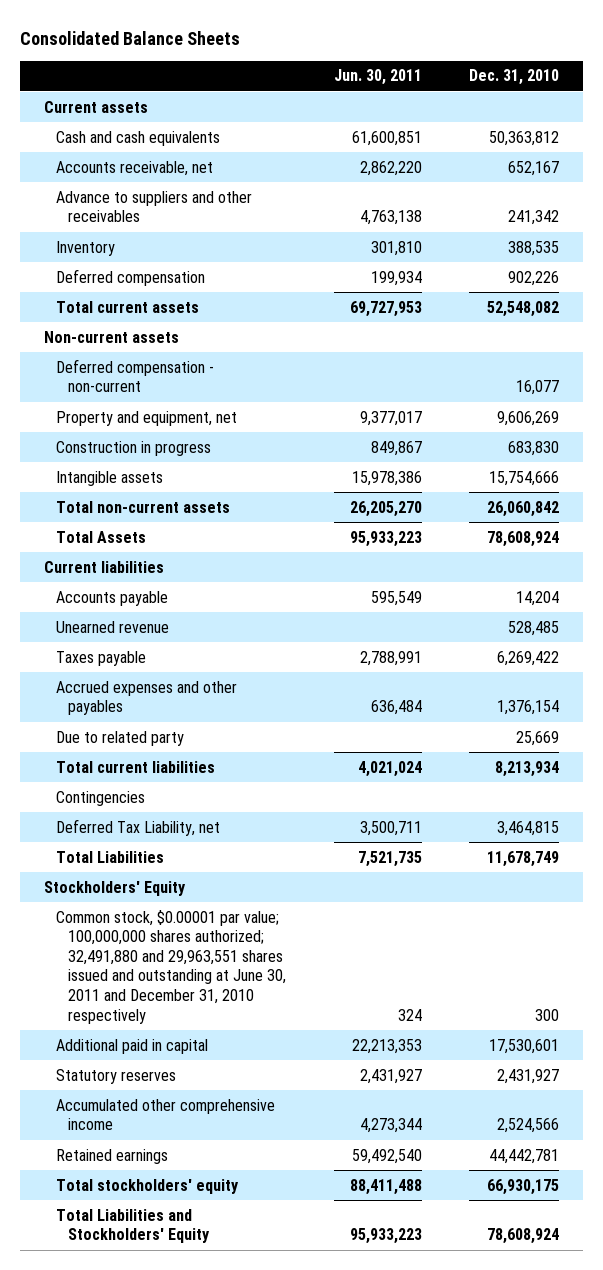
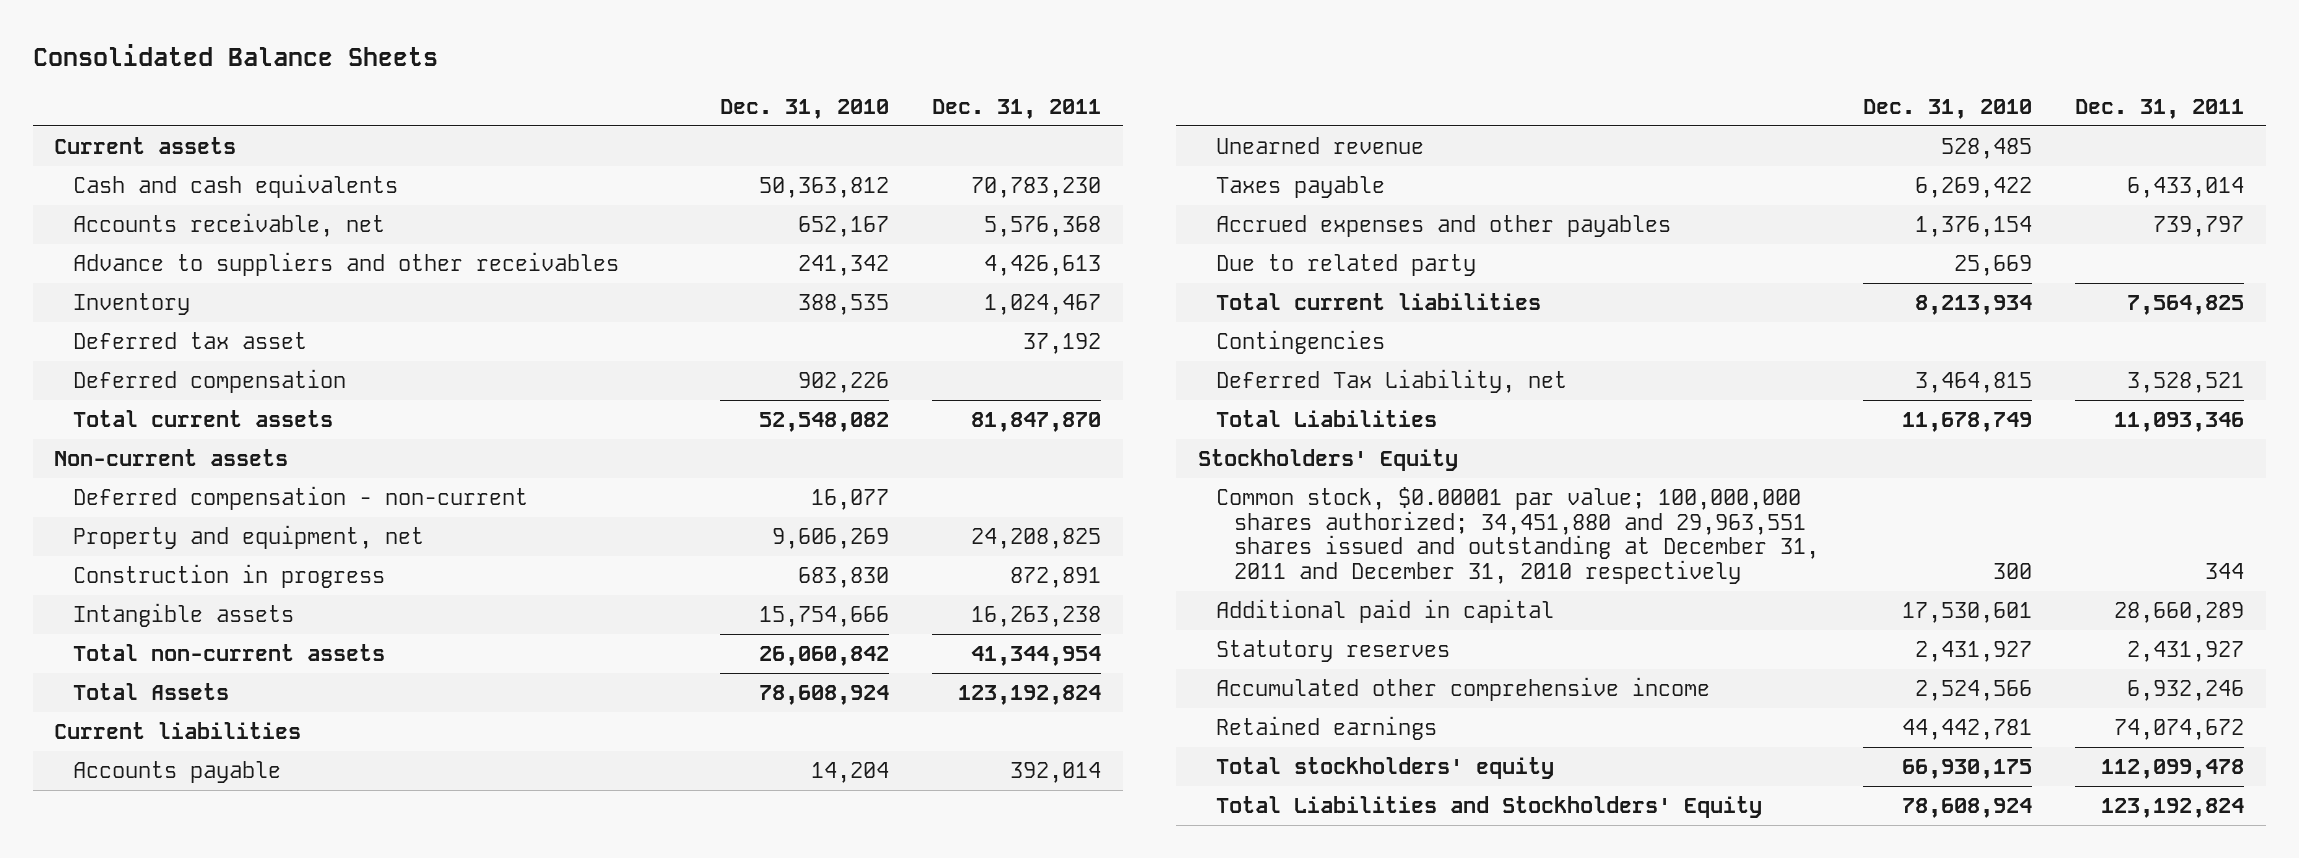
[333,69,422,86] Jun. 30, 2011 -> none
none -> [931,98,1101,119] Dec. 31, 2011
none -> [72,331,307,349] Deferred tax asset
[56,909,287,1024] Common stock, $0.00001 par value; 100,000,000 shares authorized; 32,491,880 and 29,963,551 shares issued and outstanding at June 30, 2011 and December 31, 2010 respectively -> [1216,486,1820,585] Common stock, $0.00001 par value; 100,000,000 shares authorized; 34,451,880 and 29,963,551 shares issued and outstanding at December 31, 2011 and December 31, 2010 respectively

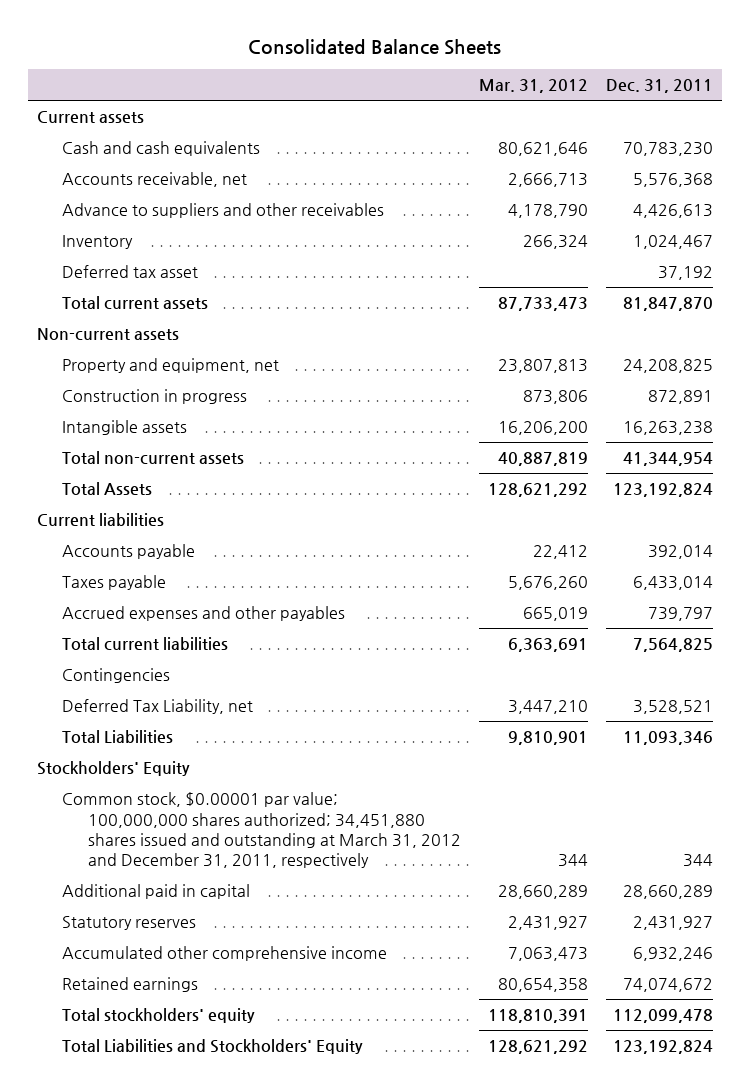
[719,98,889,119] Dec. 31, 2010 -> none
none -> [478,79,588,94] Mar. 31, 2012
[72,368,346,393] Deferred compensation -> none
[72,485,528,510] Deferred compensation - non-current -> none
[1216,136,1425,154] Unearned revenue -> none
[1216,253,1477,276] Due to related party -> none
[1216,486,1820,585] Common stock, $0.00001 par value; 100,000,000 shares authorized; 34,451,880 and 29,963,551 shares issued and outstanding at December 31, 2011 and December 31, 2010 respectively -> [62,792,461,868] Common stock, $0.00001 par value; 100,000,000 shares authorized; 34,451,880 shares issued and outstanding at March 31, 2012 and December 31, 2011, respectively

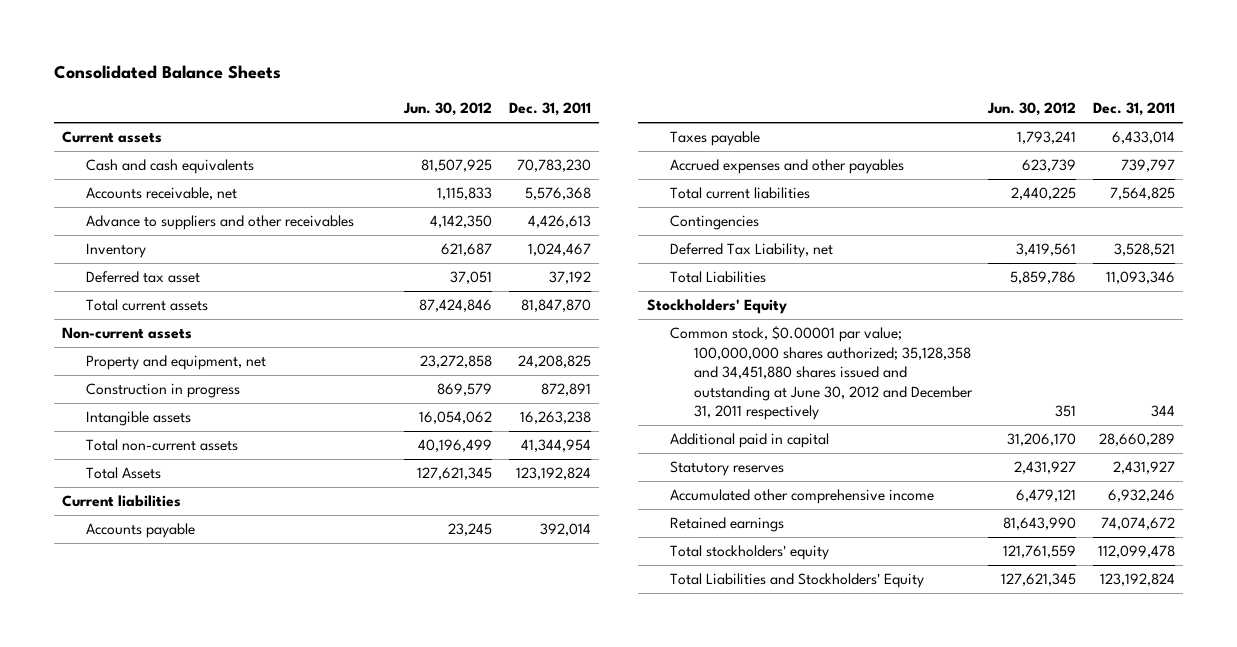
[478,79,588,94] Mar. 31, 2012 -> none
none -> [403,102,493,117] Jun. 30, 2012
[62,792,461,868] Common stock, $0.00001 par value; 100,000,000 shares authorized; 34,451,880 shares issued and outstanding at March 31, 2012 and December 31, 2011, respectively -> [670,326,973,421] Common stock, $0.00001 par value; 100,000,000 shares authorized; 35,128,358 and 34,451,880 shares issued and outstanding at June 30, 2012 and December 31, 2011 respectively

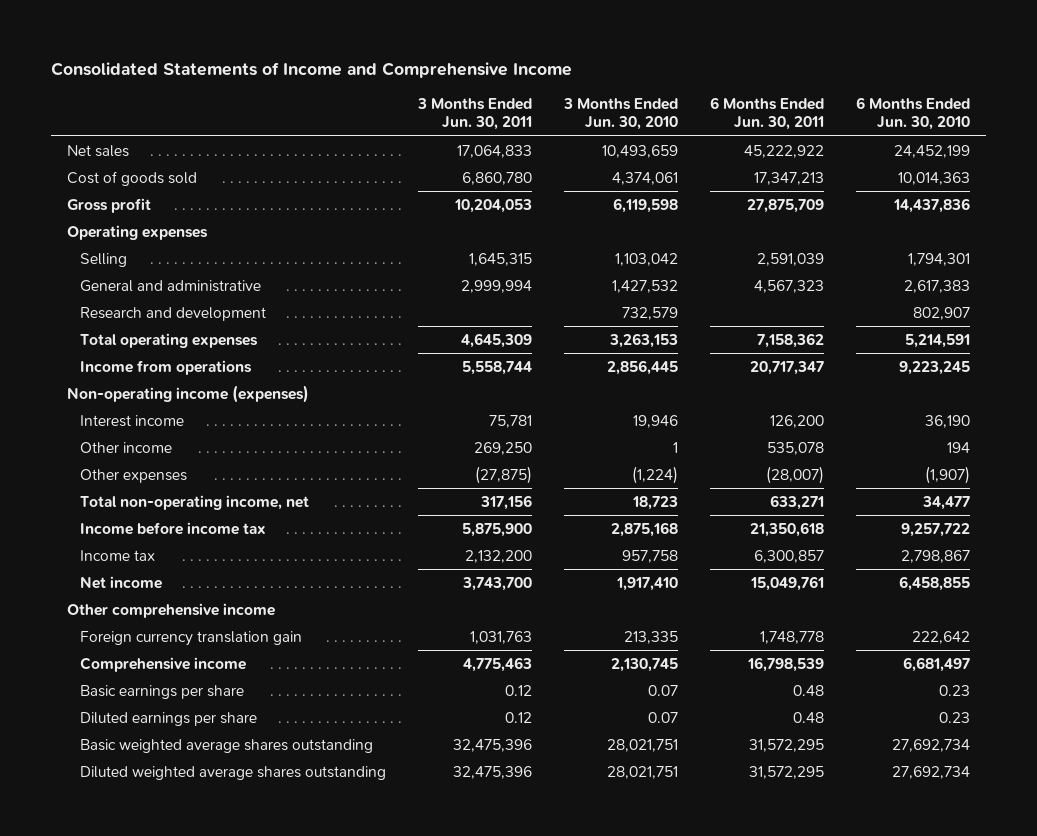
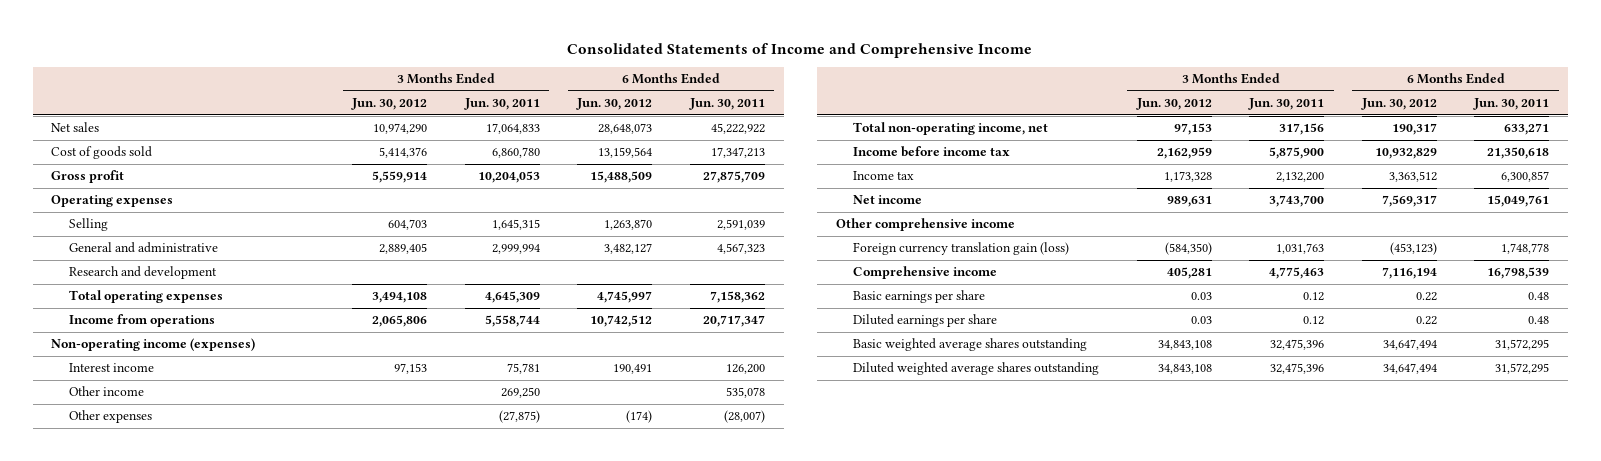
[562,97,678,131] 3 Months Ended Jun. 30, 2010 -> none
[856,96,971,131] 6 Months Ended Jun. 30, 2010 -> none
none -> [351,98,428,111] Jun. 30, 2012
none -> [576,98,653,111] Jun. 30, 2012
[79,630,302,646] Foreign currency translation gain -> [853,242,1070,256] Foreign currency translation gain (loss)

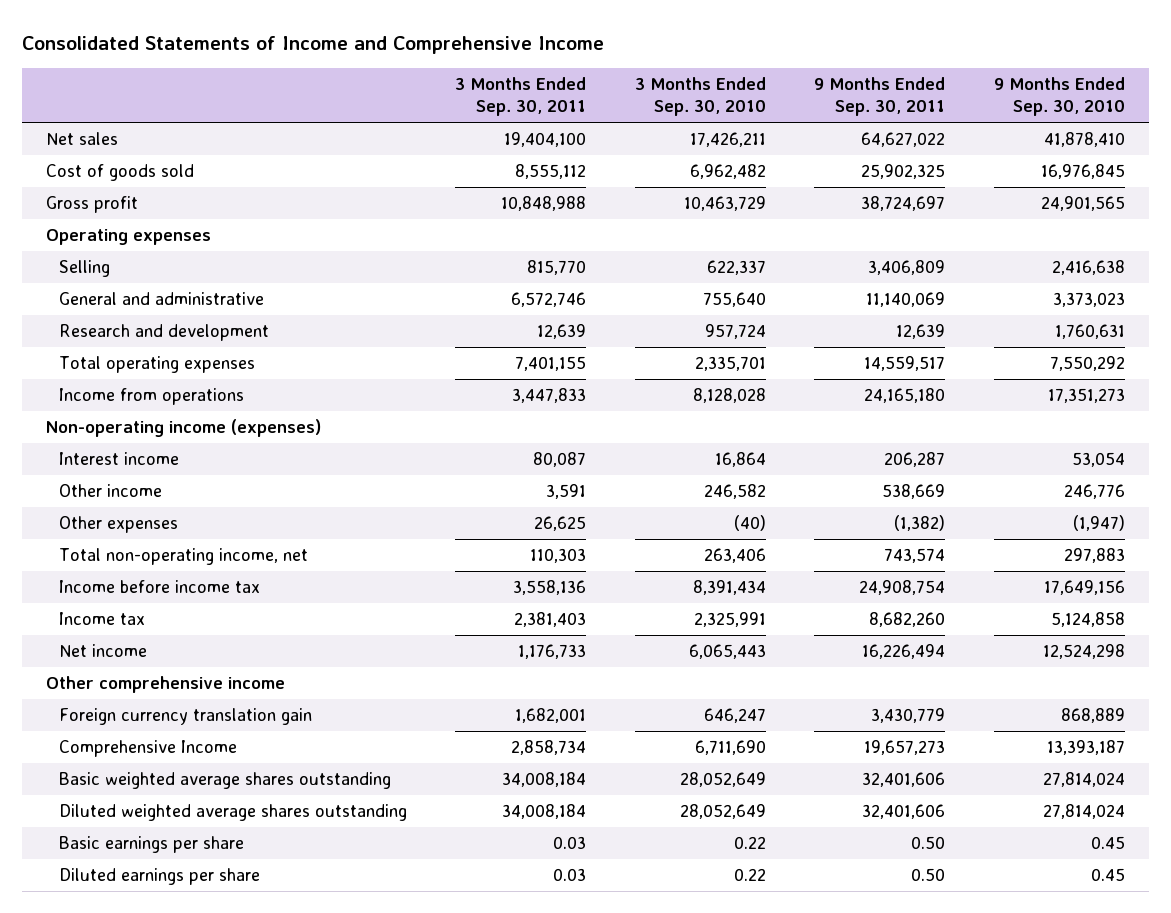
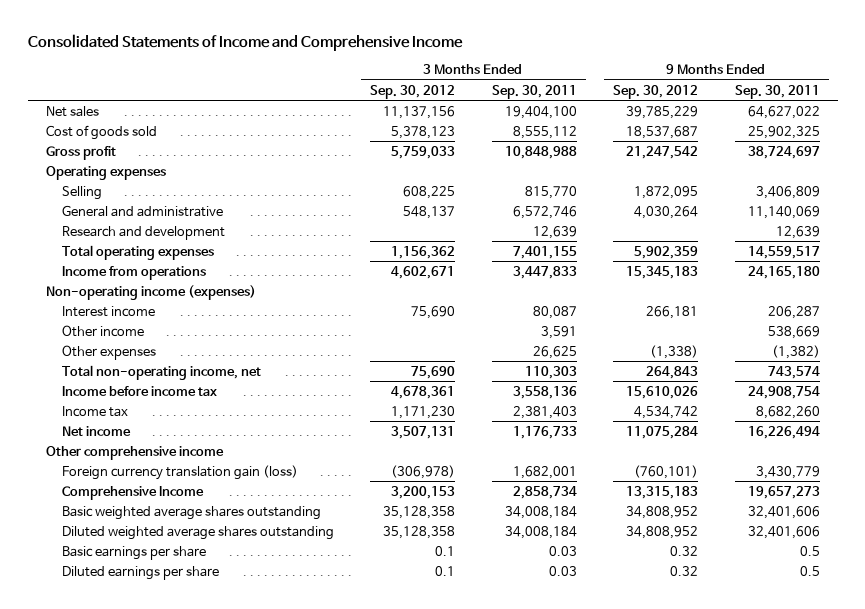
[634,76,766,117] 3 Months Ended Sep. 30, 2010 -> none
[993,76,1125,117] 9 Months Ended Sep. 30, 2010 -> none
none -> [370,84,456,99] Sep. 30, 2012
none -> [613,84,699,99] Sep. 30, 2012
[58,708,312,726] Foreign currency translation gain -> [61,464,298,480] Foreign currency translation gain (loss)
[911,836,946,850] 0.50 -> [799,545,820,556] 0.5
[911,868,946,882] 0.50 -> [799,565,820,576] 0.5

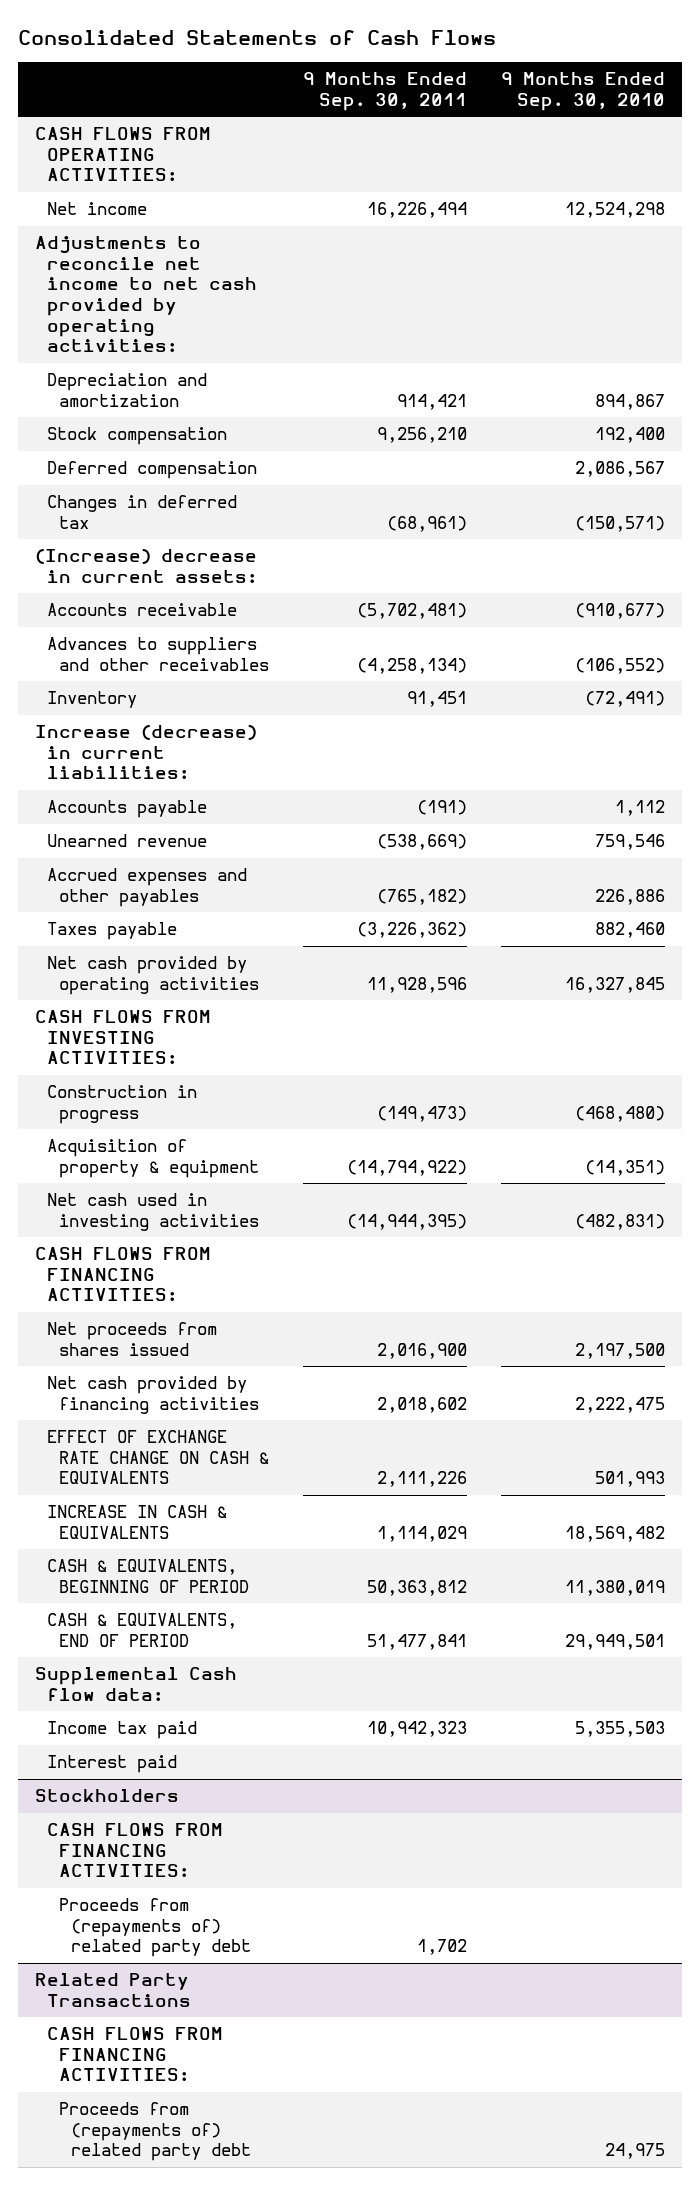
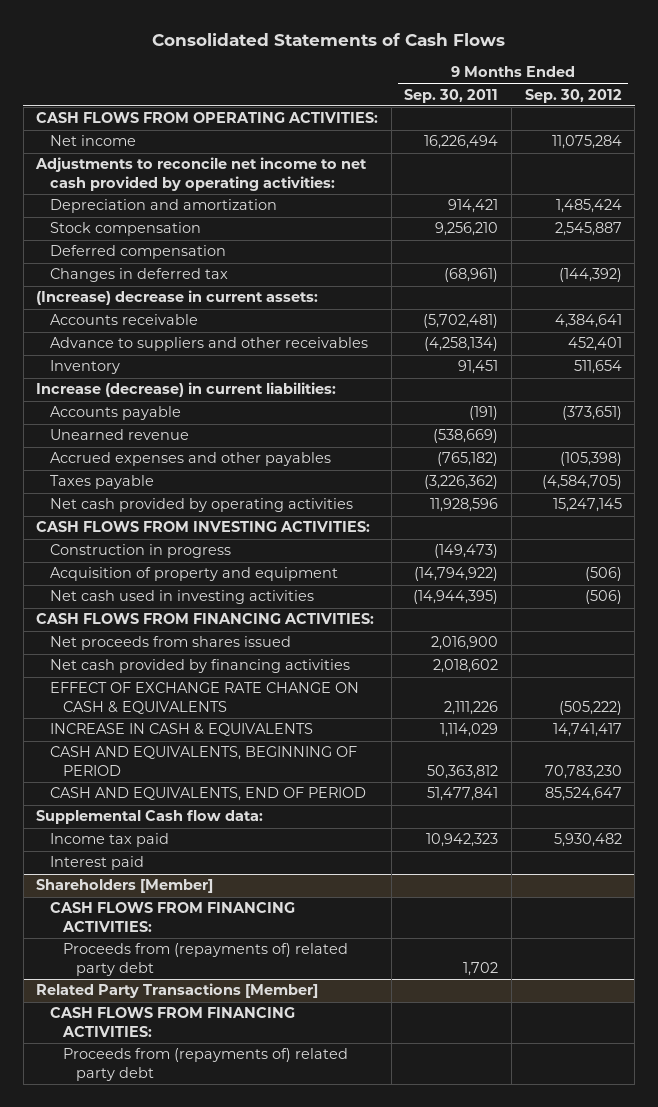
[501,72,666,111] 9 Months Ended Sep. 30, 2010 -> none
none -> [524,88,622,103] Sep. 30, 2012
[47,637,270,671] Advances to suppliers and other receivables -> [49,337,368,352] Advance to suppliers and other receivables
[47,1139,260,1178] Acquisition of property & equipment -> [49,567,338,582] Acquisition of property and equipment
[47,1559,250,1593] CASH & EQUIVALENTS, BEGINNING OF PERIOD -> [49,746,357,776] CASH AND EQUIVALENTS, BEGINNING OF PERIOD
[47,1613,238,1647] CASH & EQUIVALENTS, END OF PERIOD -> [49,787,366,802] CASH AND EQUIVALENTS, END OF PERIOD
[35,1789,180,1803] Stockholders -> none
none -> [36,879,214,894] Shareholders [Member]
[35,1973,192,2007] Related Party Transactions -> [36,983,319,999] Related Party Transactions [Member]

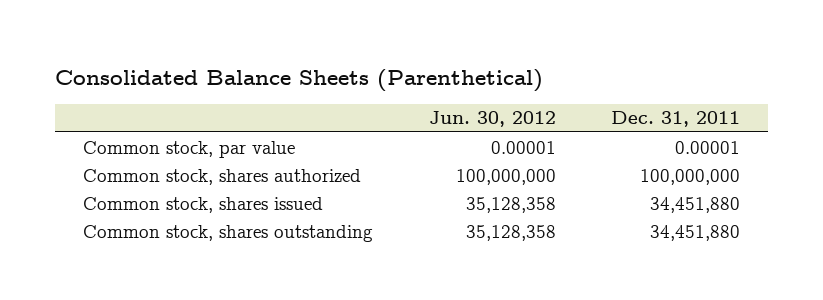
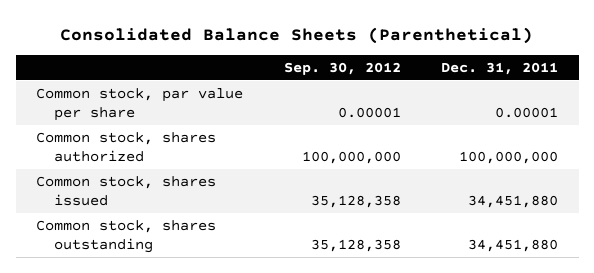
[428,111,556,128] Jun. 30, 2012 -> none
none -> [283,61,401,75] Sep. 30, 2012
[83,140,296,158] Common stock, par value -> [35,87,243,122] Common stock, par value per share

